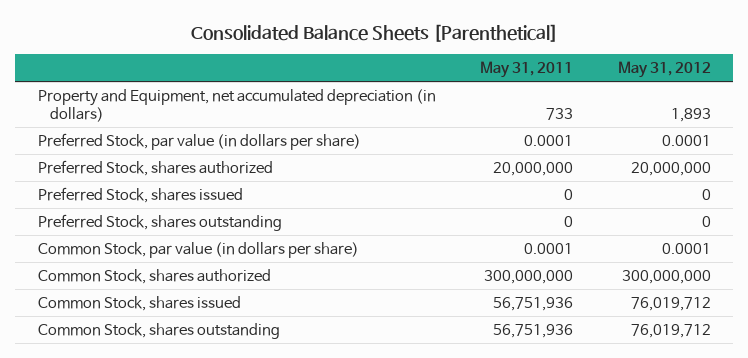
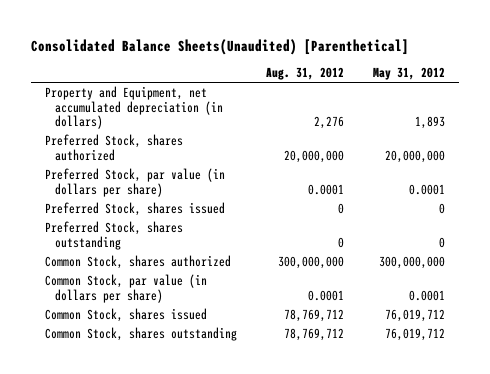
[191,23,559,42] Consolidated Balance Sheets [Parenthetical] -> [30,38,409,55] Consolidated Balance Sheets(Unaudited) [Parenthetical]
[480,61,574,79] May 31, 2011 -> none
none -> [266,67,345,81] Aug. 31, 2012
[37,133,361,151] Preferred Stock, par value (in dollars per share) -> [45,167,226,197] Preferred Stock, par value (in dollars per share)
[37,242,359,259] Common Stock, par value (in dollars per share) -> [45,273,208,303] Common Stock, par value (in dollars per share)

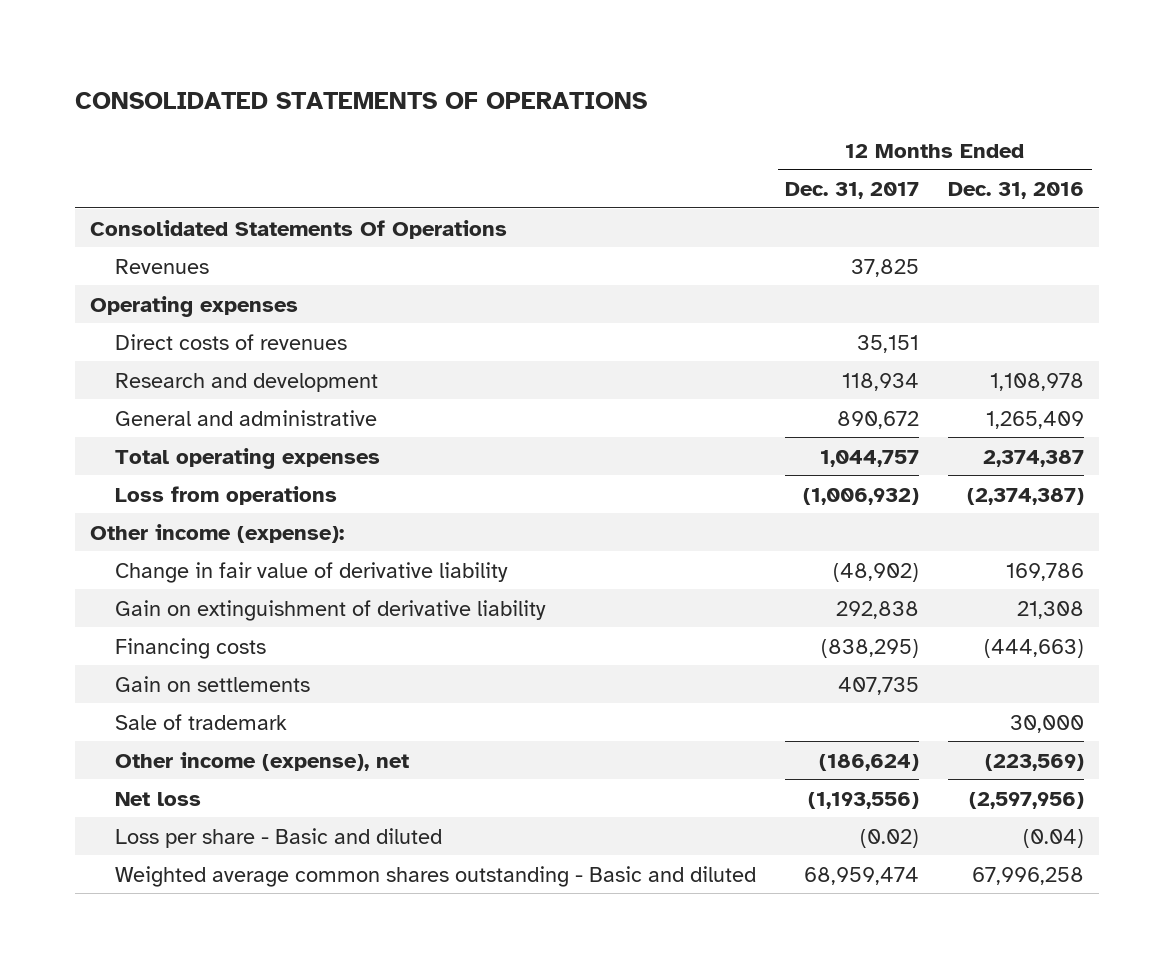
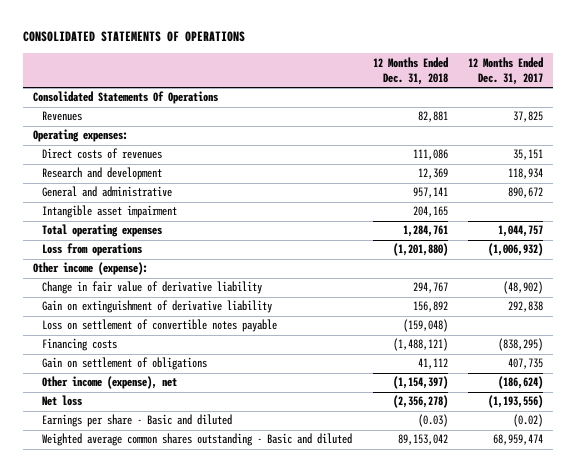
[948,182,1085,200] Dec. 31, 2016 -> none
none -> [372,56,448,86] 12 Months Ended Dec. 31, 2018
[89,295,298,317] Operating expenses -> [33,129,129,143] Operating expenses:
none -> [42,205,178,219] Intangible asset impairment
none -> [42,319,278,333] Loss on settlement of convertible notes payable
[115,713,288,730] Sale of trademark -> none
[115,675,311,692] Gain on settlements -> [42,357,208,371] Gain on settlement of obligations
[115,827,443,848] Loss per share - Basic and diluted -> [42,414,233,428] Earnings per share - Basic and diluted

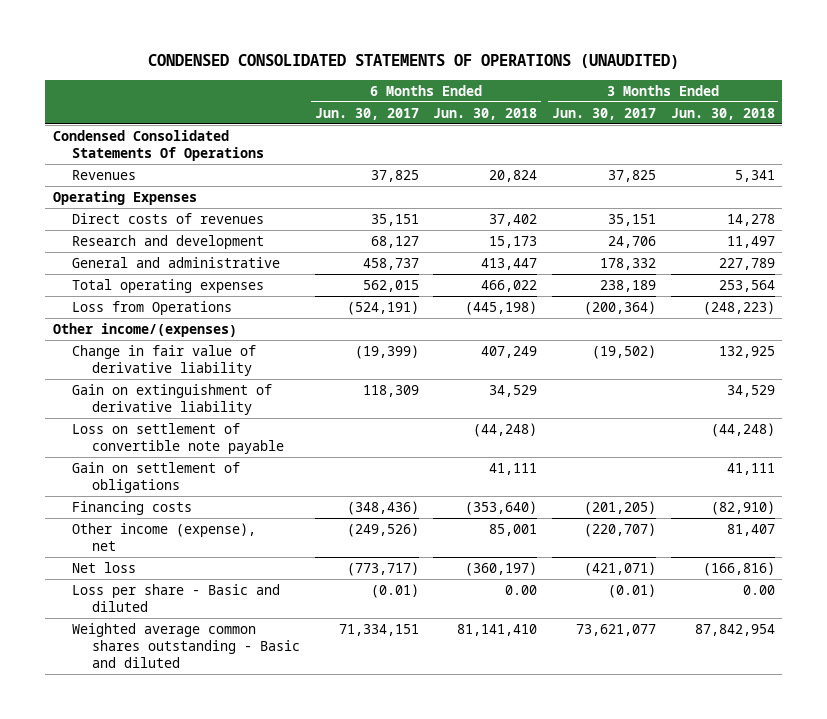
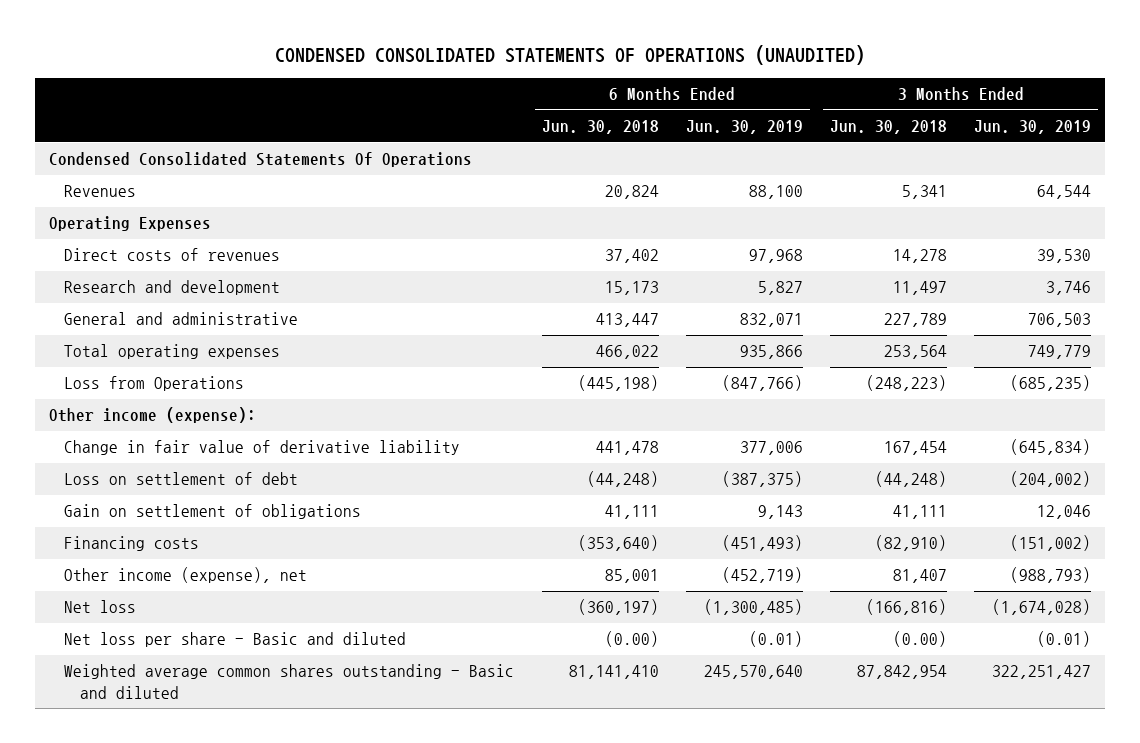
[314,107,419,120] Jun. 30, 2017 -> none
[551,107,656,120] Jun. 30, 2017 -> none
none -> [685,120,803,135] Jun. 30, 2019
none -> [974,120,1092,135] Jun. 30, 2019
[72,383,273,415] Gain on extinguishment of derivative liability -> none
[52,322,237,337] Other income/(expenses) -> [48,407,256,424] Other income (expense):
[481,345,538,358] 407,249 -> [595,441,659,456] 441,478
[718,345,775,358] 132,925 -> [883,441,947,456] 167,454
[72,422,284,454] Loss on settlement of convertible note payable -> [64,472,299,486] Loss on settlement of debt
[72,583,281,612] Loss per share - Basic and diluted -> [64,632,407,648] Net loss per share - Basic and diluted
[505,584,538,595] 0.00 -> [604,631,659,648] (0.00)
[742,584,775,595] 0.00 -> [892,631,947,648] (0.00)

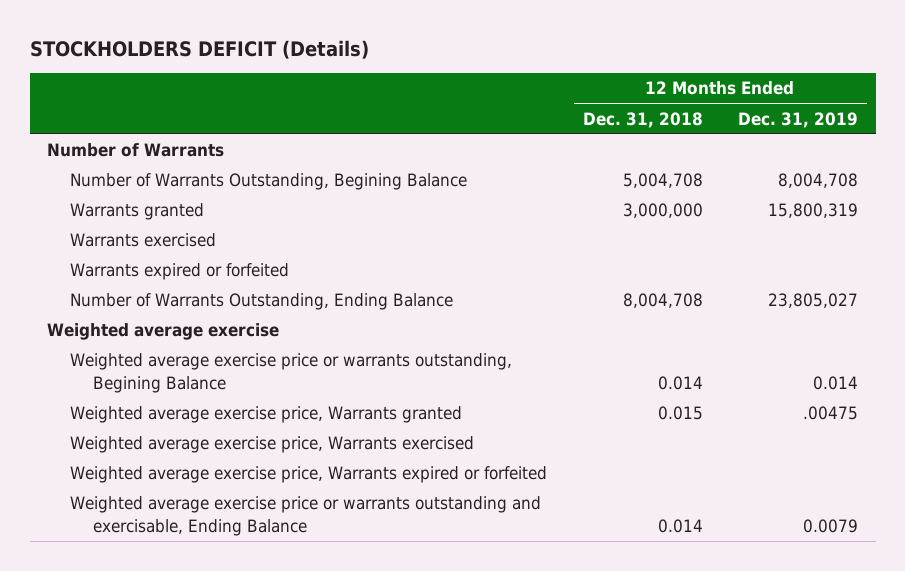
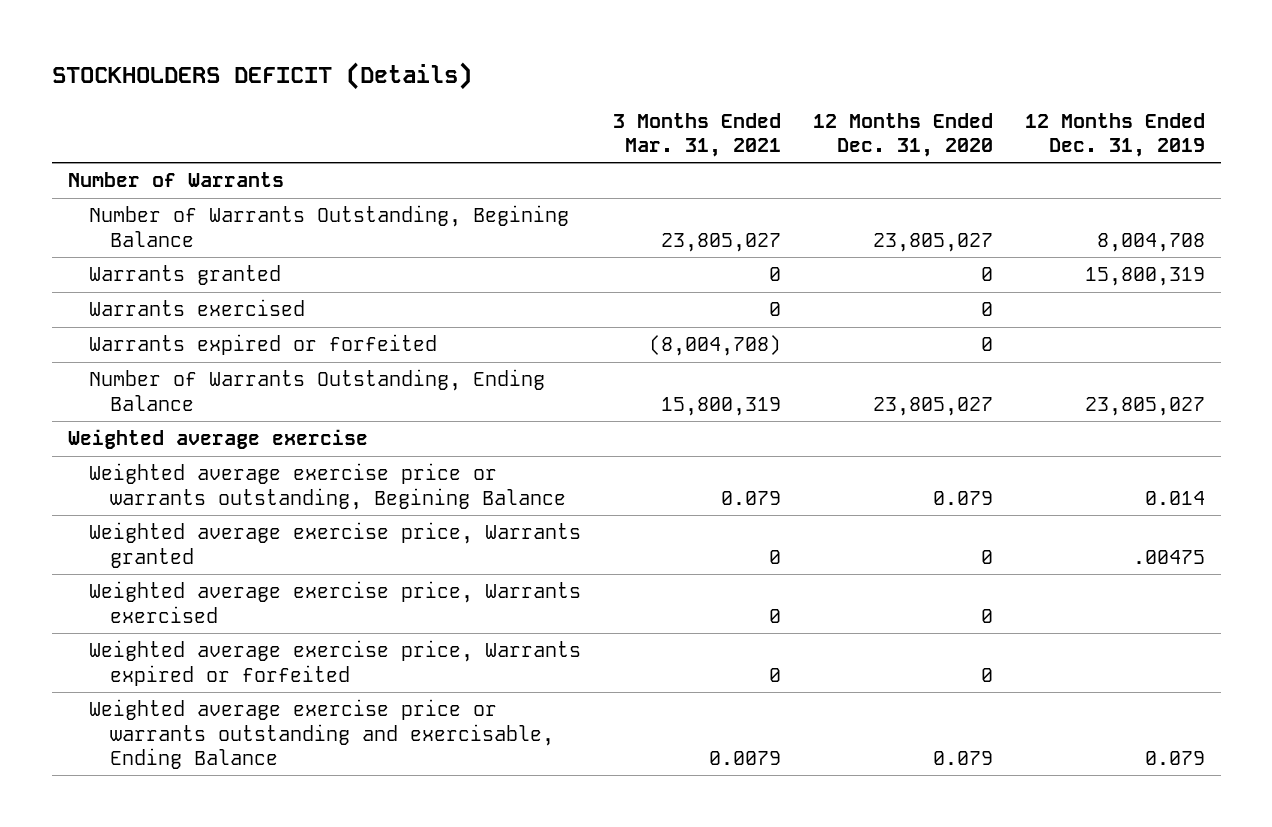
[582,111,703,128] Dec. 31, 2018 -> none
none -> [612,112,781,157] 3 Months Ended Mar. 31, 2021
none -> [812,112,993,157] 12 Months Ended Dec. 31, 2020
[803,518,859,533] 0.0079 -> [1144,750,1205,765] 0.079

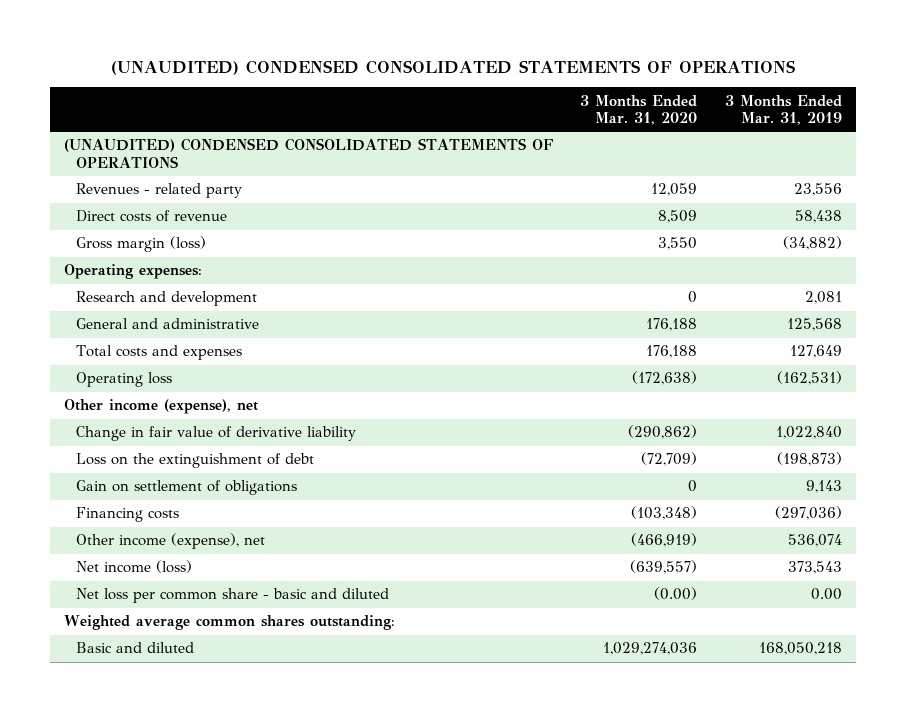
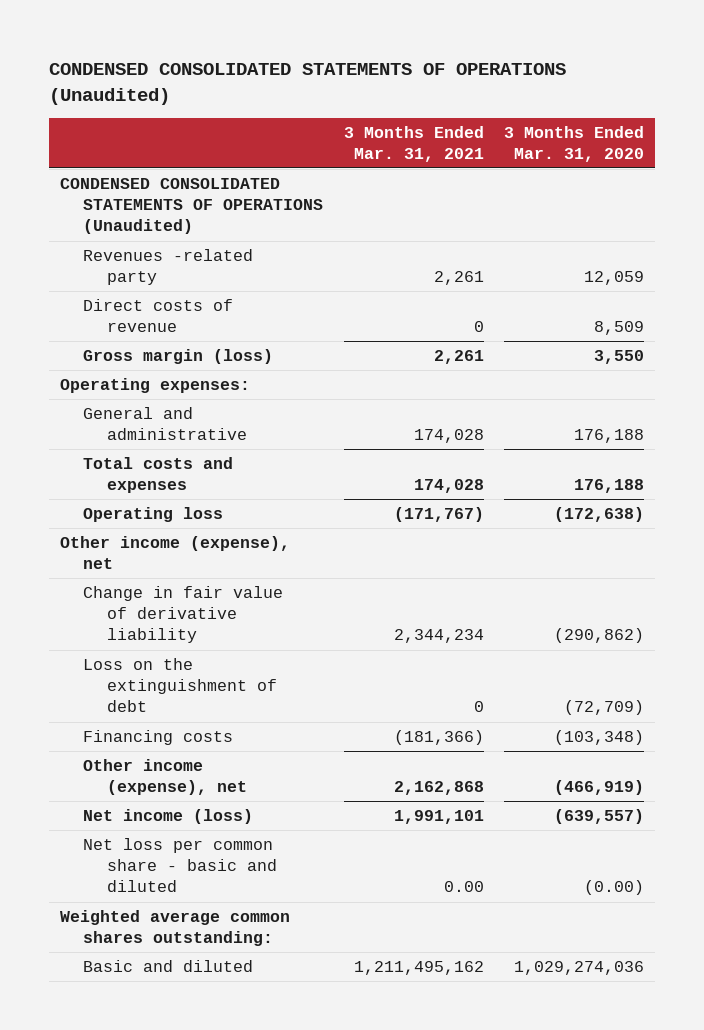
[110,59,795,75] (UNAUDITED) CONDENSED CONSOLIDATED STATEMENTS OF OPERATIONS -> [49,63,567,105] CONDENSED CONSOLIDATED STATEMENTS OF OPERATIONS (Unaudited)
[725,94,843,126] 3 Months Ended Mar. 31, 2019 -> none
none -> [343,125,484,162] 3 Months Ended Mar. 31, 2021
[63,138,553,168] (UNAUDITED) CONDENSED CONSOLIDATED STATEMENTS OF OPERATIONS -> [59,177,324,235] CONDENSED CONSOLIDATED STATEMENTS OF OPERATIONS (Unaudited)
[76,183,243,199] Revenues - related party -> [83,248,254,286] Revenues -related party
[76,291,258,307] Research and development -> none
[76,480,298,496] Gain on settlement of obligations -> none

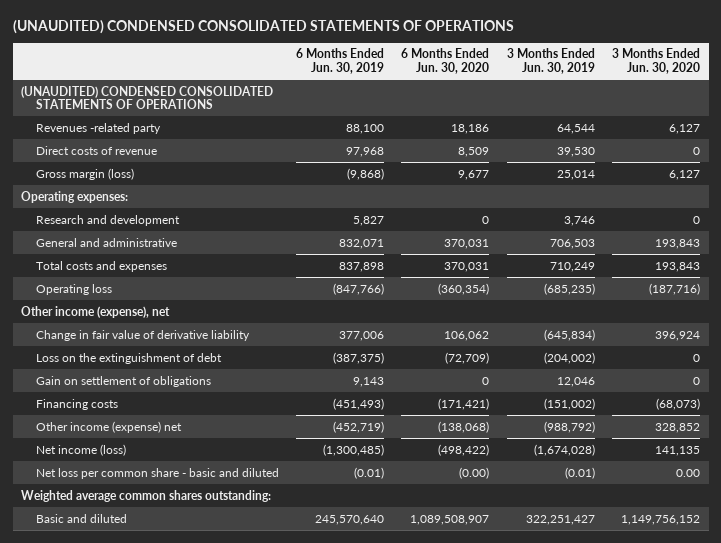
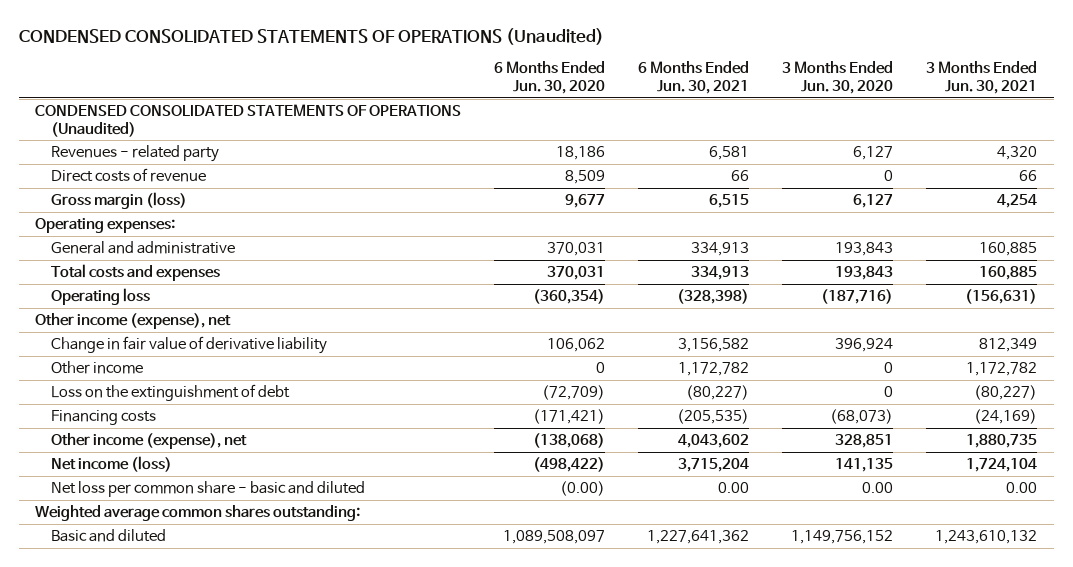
[12,19,514,34] (UNAUDITED) CONDENSED CONSOLIDATED STATEMENTS OF OPERATIONS -> [18,27,604,45] CONDENSED CONSOLIDATED STATEMENTS OF OPERATIONS (Unaudited)
[295,48,384,75] 6 Months Ended Jun. 30, 2019 -> none
[506,48,595,75] 3 Months Ended Jun. 30, 2019 -> none
none -> [638,61,750,95] 6 Months Ended Jun. 30, 2021
none -> [926,61,1038,95] 3 Months Ended Jun. 30, 2021
[21,85,274,110] (UNAUDITED) CONDENSED CONSOLIDATED STATEMENTS OF OPERATIONS -> [35,104,462,137] CONDENSED CONSOLIDATED STATEMENTS OF OPERATIONS (Unaudited)
[35,122,161,134] Revenues -related party -> [51,145,220,163] Revenues - related party
[35,214,180,226] Research and development -> none
none -> [51,361,144,375] Other income
[35,375,211,387] Gain on settlement of obligations -> none
[35,420,182,433] Other income (expense) net -> [51,433,248,450] Other income (expense), net
[655,422,701,433] 328,852 -> [835,434,894,449] 328,851
[410,514,490,525] 1,089,508,907 -> [503,530,606,545] 1,089,508,097

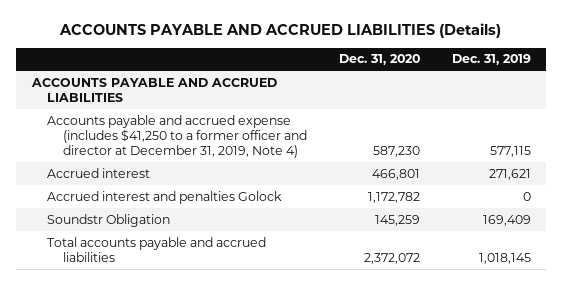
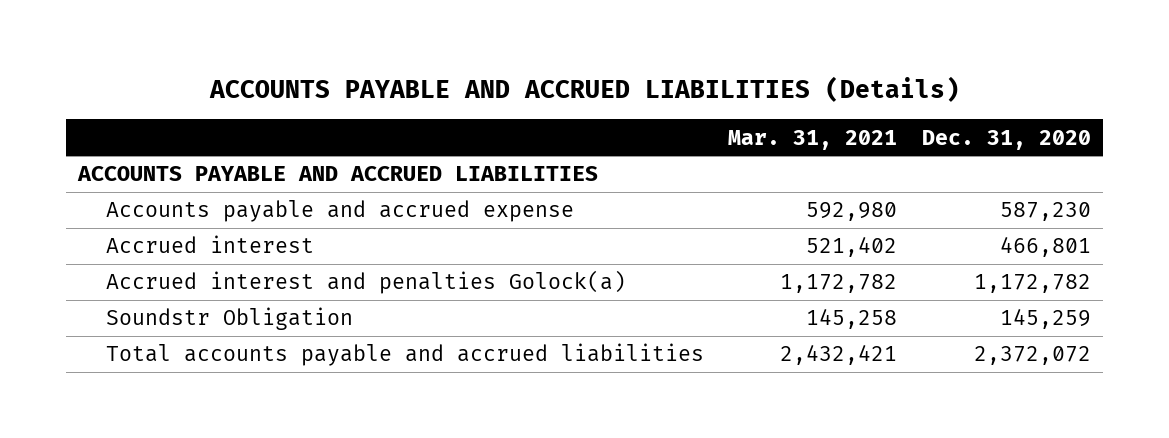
[451,54,531,66] Dec. 31, 2019 -> none
none -> [728,129,898,150] Mar. 31, 2021
[47,114,308,158] Accounts payable and accrued expense (includes $41,250 to a former officer and director at December 31, 2019, Note 4) -> [105,200,574,223] Accounts payable and accrued expense
[47,190,283,204] Accrued interest and penalties Golock -> [105,270,626,295] Accrued interest and penalties Golock(a)

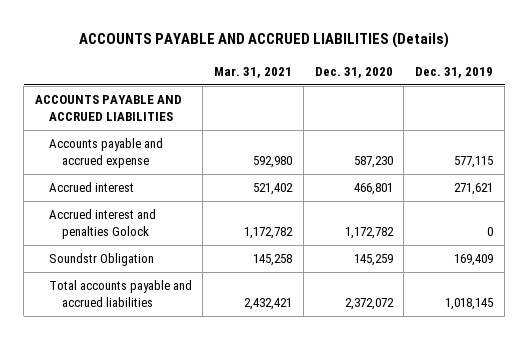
none -> [415,66,494,78] Dec. 31, 2019
[105,270,626,295] Accrued interest and penalties Golock(a) -> [48,209,156,240] Accrued interest and penalties Golock

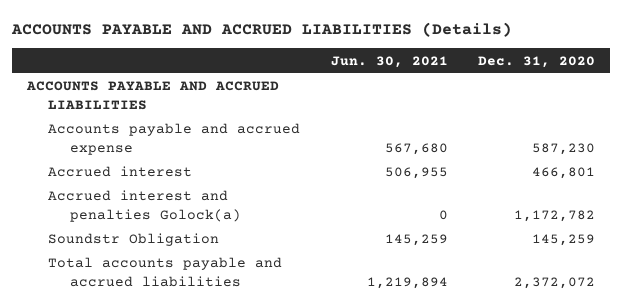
[214,66,293,78] Mar. 31, 2021 -> none
[415,66,494,78] Dec. 31, 2019 -> none
none -> [330,55,448,68] Jun. 30, 2021
[48,209,156,240] Accrued interest and penalties Golock -> [48,190,241,222] Accrued interest and penalties Golock(a)

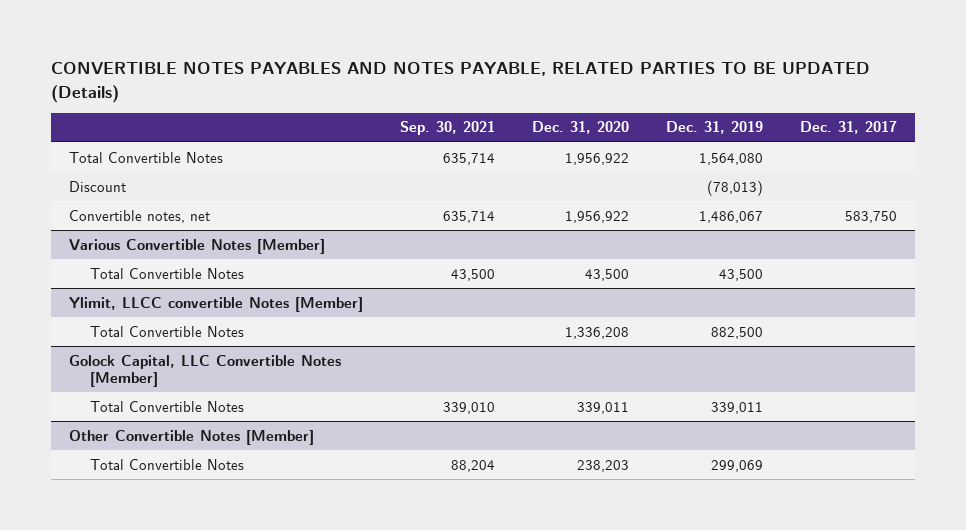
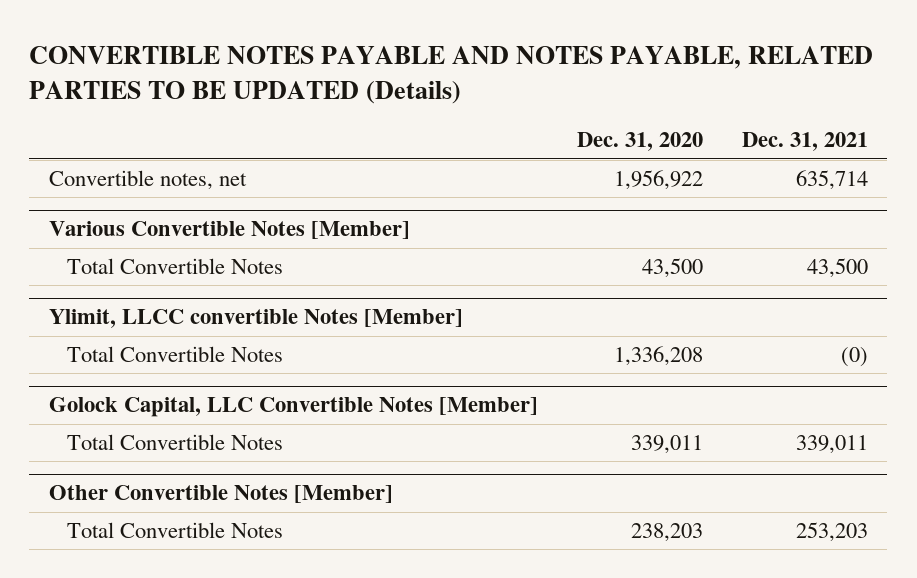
[51,62,871,103] CONVERTIBLE NOTES PAYABLES AND NOTES PAYABLE, RELATED PARTIES TO BE UPDATED (Details) -> [29,46,874,104] CONVERTIBLE NOTES PAYABLE AND NOTES PAYABLE, RELATED PARTIES TO BE UPDATED (Details)
[400,121,496,136] Sep. 30, 2021 -> none
[665,121,763,135] Dec. 31, 2019 -> none
[799,121,897,135] Dec. 31, 2017 -> none
none -> [741,132,868,152] Dec. 31, 2021
[69,151,224,163] Total Convertible Notes -> none
[69,180,127,192] Discount -> none

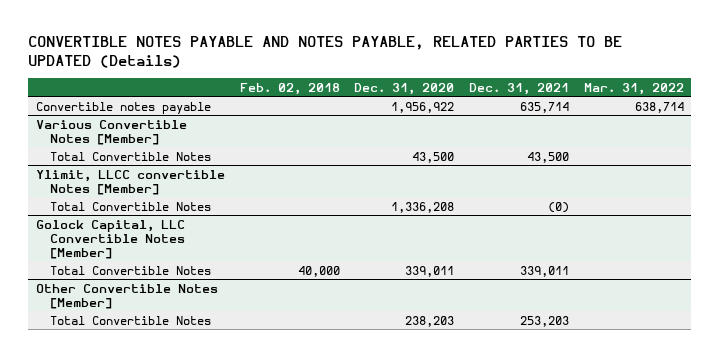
none -> [239,83,340,96] Feb. 02, 2018
none -> [583,83,684,96] Mar. 31, 2022
[48,170,247,191] Convertible notes, net -> [35,101,211,114] Convertible notes payable

